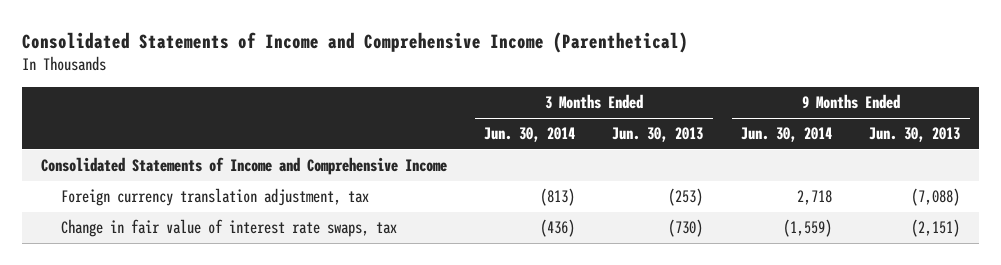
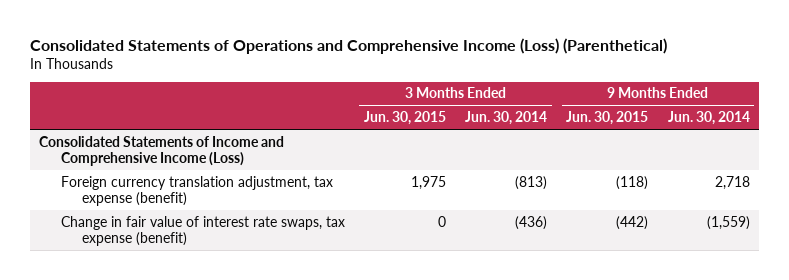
[21,31,688,53] Consolidated Statements of Income and Comprehensive Income (Parenthetical) -> [29,37,667,54] Consolidated Statements of Operations and Comprehensive Income (Loss) (Parenthetical)
[612,127,704,143] Jun. 30, 2013 -> none
[869,127,961,143] Jun. 30, 2013 -> none
none -> [363,111,446,126] Jun. 30, 2015
none -> [566,111,649,126] Jun. 30, 2015
[40,157,447,176] Consolidated Statements of Income and Comprehensive Income -> [39,135,285,167] Consolidated Statements of Income and Comprehensive Income (Loss)
[61,188,370,207] Foreign currency translation adjustment, tax -> [60,175,333,207] Foreign currency translation adjustment, tax expense (benefit)
[61,219,398,238] Change in fair value of interest rate swaps, tax -> [60,215,345,247] Change in fair value of interest rate swaps, tax expense (benefit)

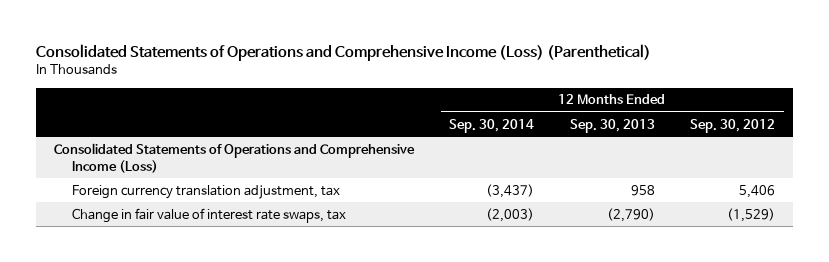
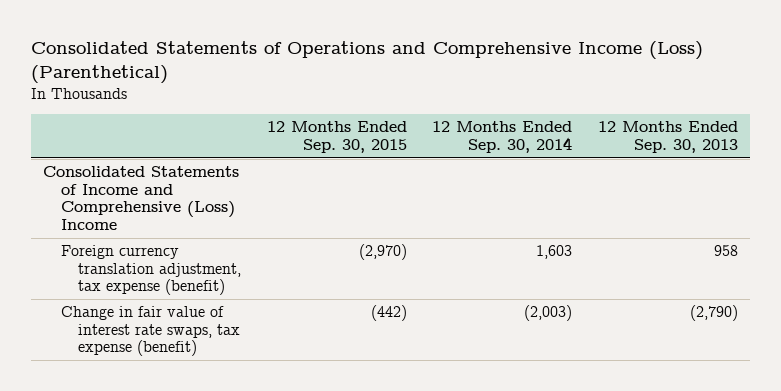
[690,118,776,133] Sep. 30, 2012 -> none
none -> [266,121,407,154] 12 Months Ended Sep. 30, 2015
[54,142,416,173] Consolidated Statements of Operations and Comprehensive Income (Loss) -> [43,166,240,231] Consolidated Statements of Income and Comprehensive (Loss) Income
[71,184,340,199] Foreign currency translation adjustment, tax -> [60,245,242,296] Foreign currency translation adjustment, tax expense (benefit)
[486,183,535,198] (3,437) -> [536,245,573,260] 1,603
[71,207,346,223] Change in fair value of interest rate swaps, tax -> [60,306,241,357] Change in fair value of interest rate swaps, tax expense (benefit)

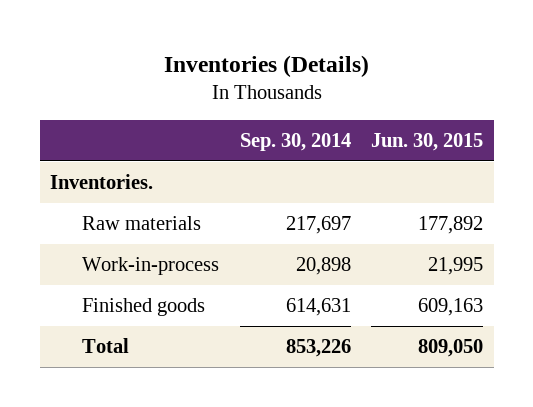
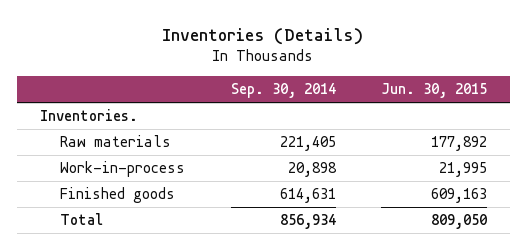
[285,215,351,234] 217,697 -> [279,136,336,152] 221,405
[285,338,351,357] 853,226 -> [279,214,336,230] 856,934

